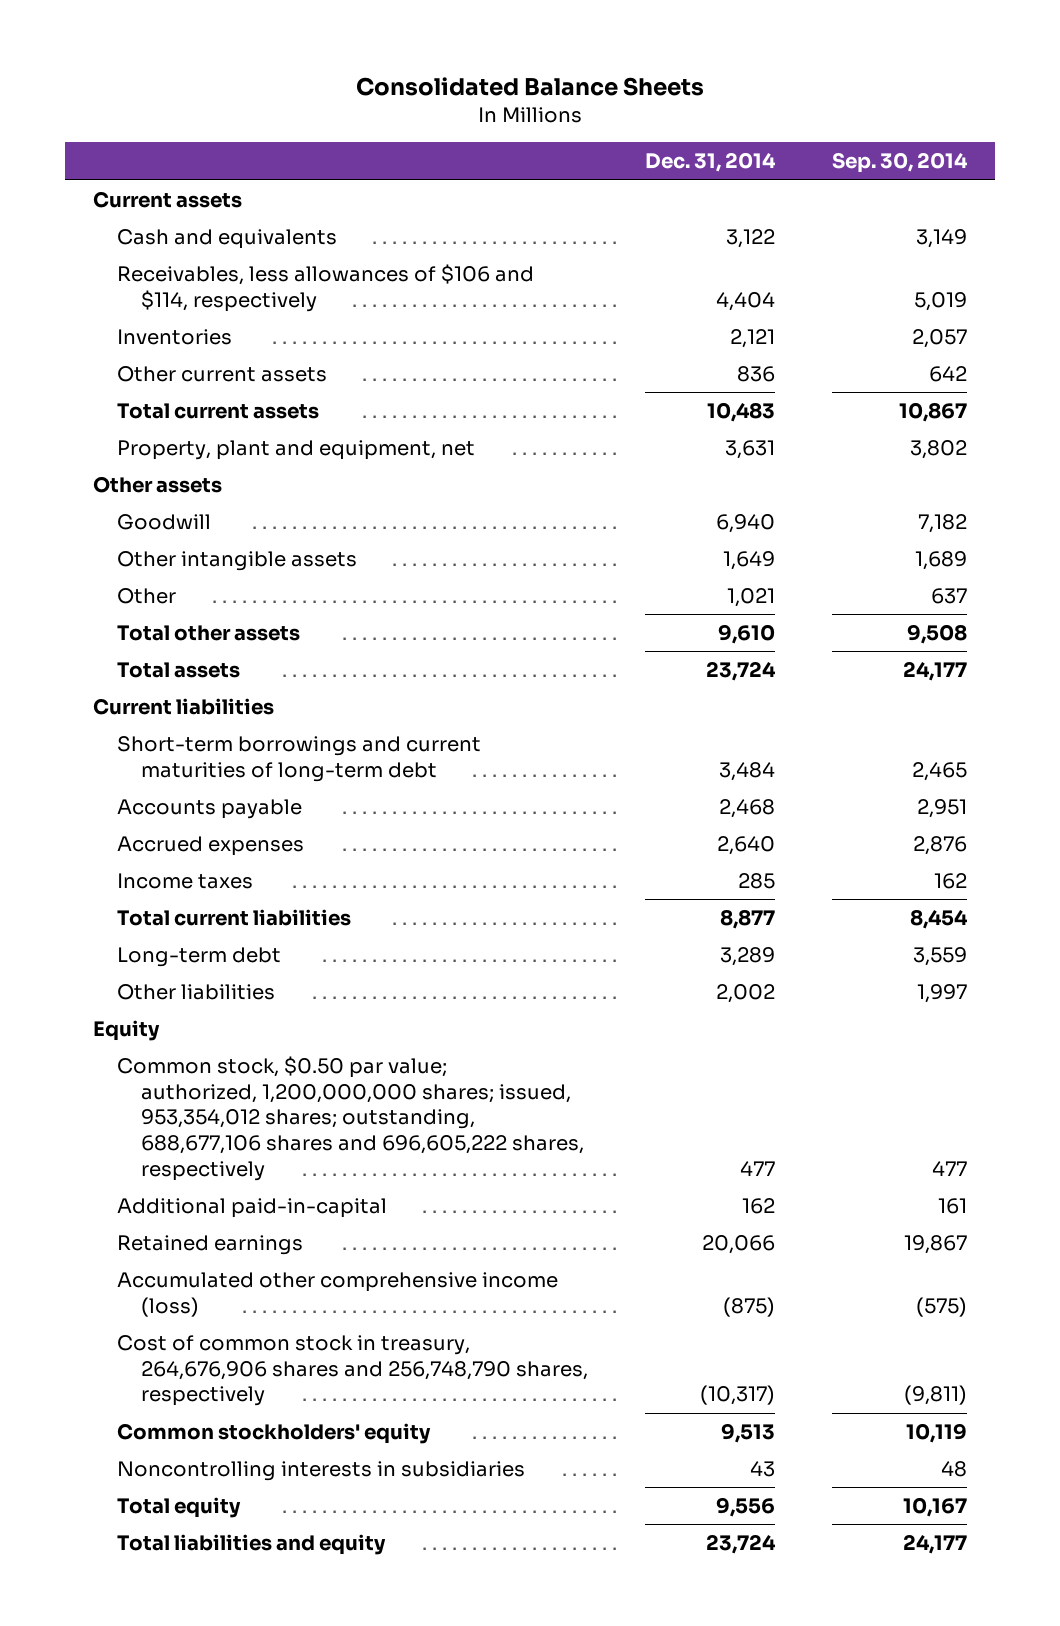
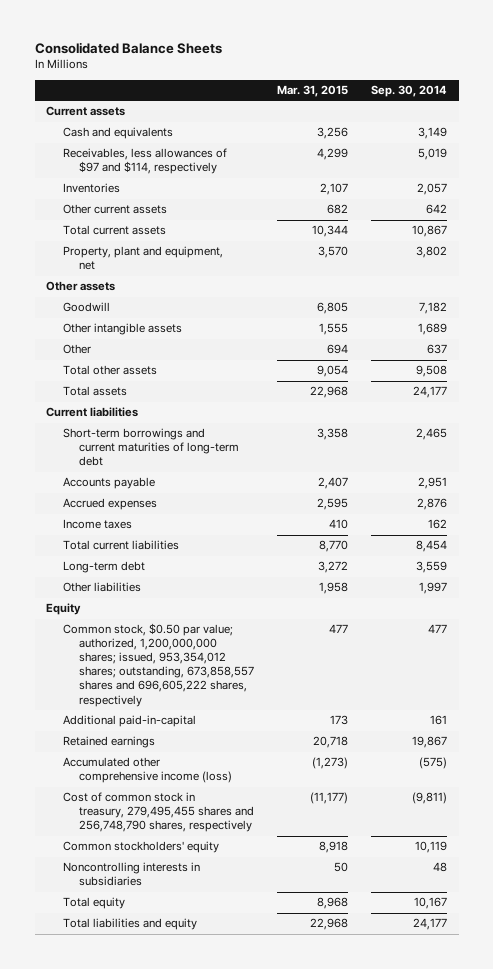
[645,152,777,173] Dec. 31, 2014 -> none
none -> [277,85,349,98] Mar. 31, 2015
[117,263,535,312] Receivables, less allowances of $106 and $114, respectively -> [62,148,227,175] Receivables, less allowances of $97 and $114, respectively
[117,1055,585,1181] Common stock, $0.50 par value; authorized, 1,200,000,000 shares; issued, 953,354,012 shares; outstanding, 688,677,106 shares and 696,605,222 shares, respectively -> [62,623,255,707] Common stock, $0.50 par value; authorized, 1,200,000,000 shares; issued, 953,354,012 shares; outstanding, 673,858,557 shares and 696,605,222 shares, respectively
[117,1334,589,1407] Cost of common stock in treasury, 264,676,906 shares and 256,748,790 shares, respectively -> [62,792,255,833] Cost of common stock in treasury, 279,495,455 shares and 256,748,790 shares, respectively

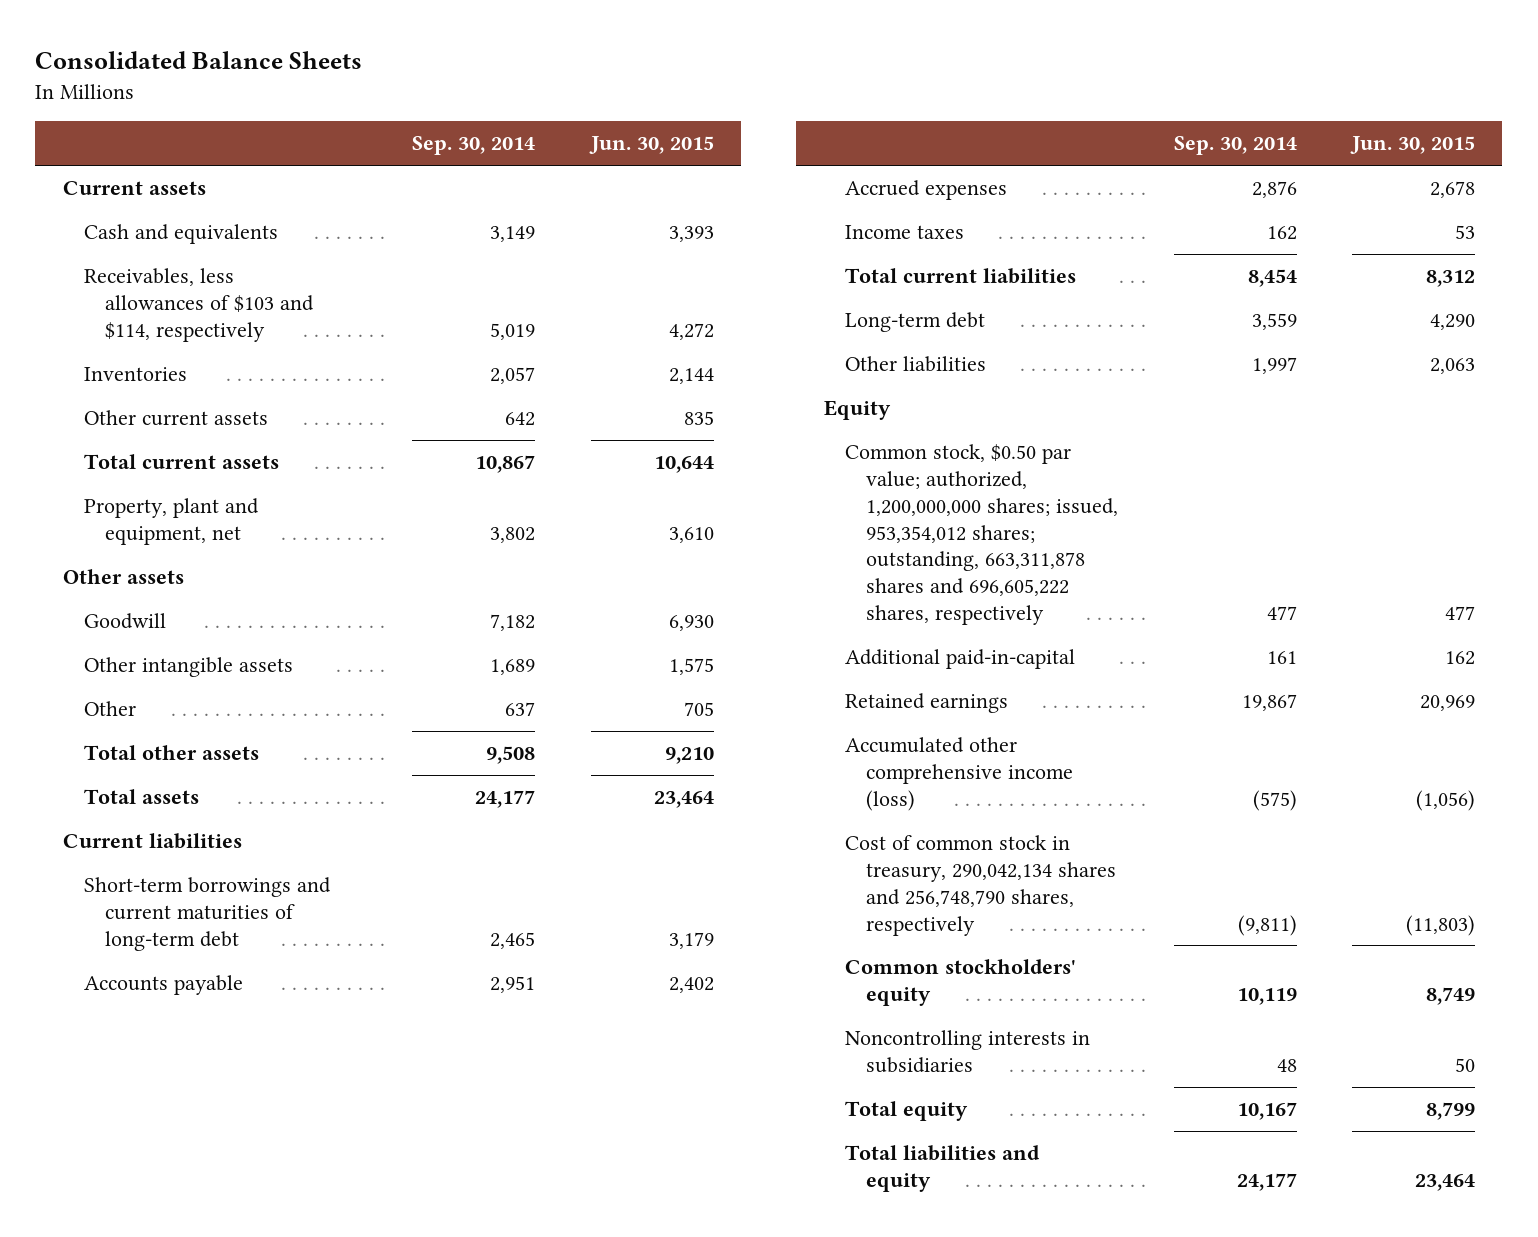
[277,85,349,98] Mar. 31, 2015 -> none
none -> [588,136,714,155] Jun. 30, 2015
[62,148,227,175] Receivables, less allowances of $97 and $114, respectively -> [83,268,315,342] Receivables, less allowances of $103 and $114, respectively
[62,623,255,707] Common stock, $0.50 par value; authorized, 1,200,000,000 shares; issued, 953,354,012 shares; outstanding, 673,858,557 shares and 696,605,222 shares, respectively -> [845,444,1119,626] Common stock, $0.50 par value; authorized, 1,200,000,000 shares; issued, 953,354,012 shares; outstanding, 663,311,878 shares and 696,605,222 shares, respectively
[62,792,255,833] Cost of common stock in treasury, 279,495,455 shares and 256,748,790 shares, respectively -> [845,835,1117,936] Cost of common stock in treasury, 290,042,134 shares and 256,748,790 shares, respectively

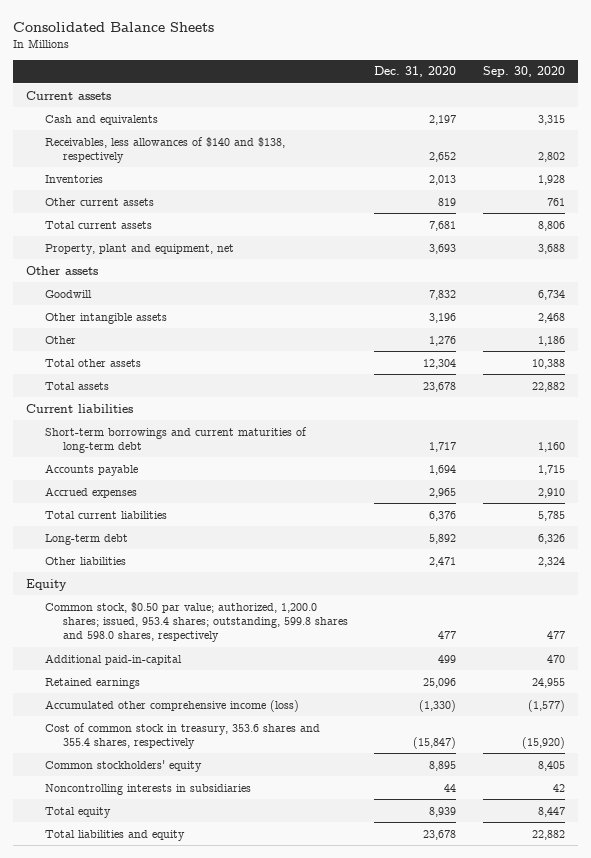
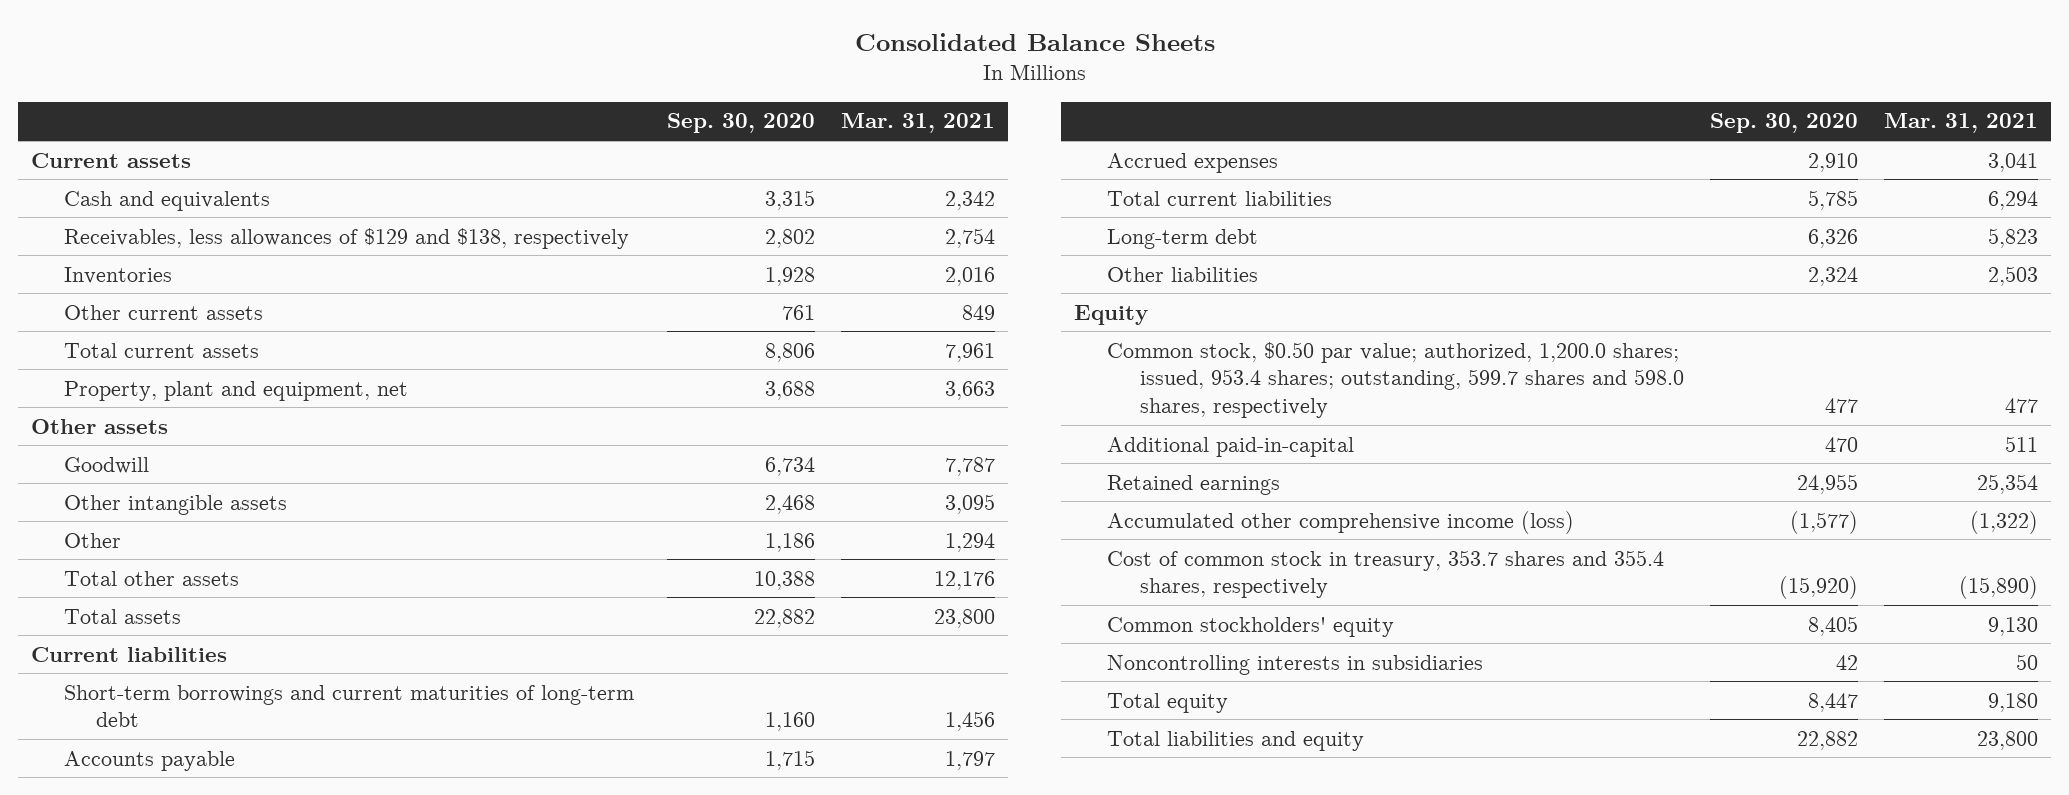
[374,66,457,78] Dec. 31, 2020 -> none
none -> [840,113,995,134] Mar. 31, 2021
[44,136,285,163] Receivables, less allowances of $140 and $138, respectively -> [63,227,629,249] Receivables, less allowances of $129 and $138, respectively
[44,601,349,643] Common stock, $0.50 par value; authorized, 1,200.0 shares; issued, 953.4 shares; outstanding, 599.8 shares and 598.0 shares, respectively -> [1106,341,1684,418] Common stock, $0.50 par value; authorized, 1,200.0 shares; issued, 953.4 shares; outstanding, 599.7 shares and 598.0 shares, respectively
[44,722,320,749] Cost of common stock in treasury, 353.6 shares and 355.4 shares, respectively -> [1106,549,1664,599] Cost of common stock in treasury, 353.7 shares and 355.4 shares, respectively

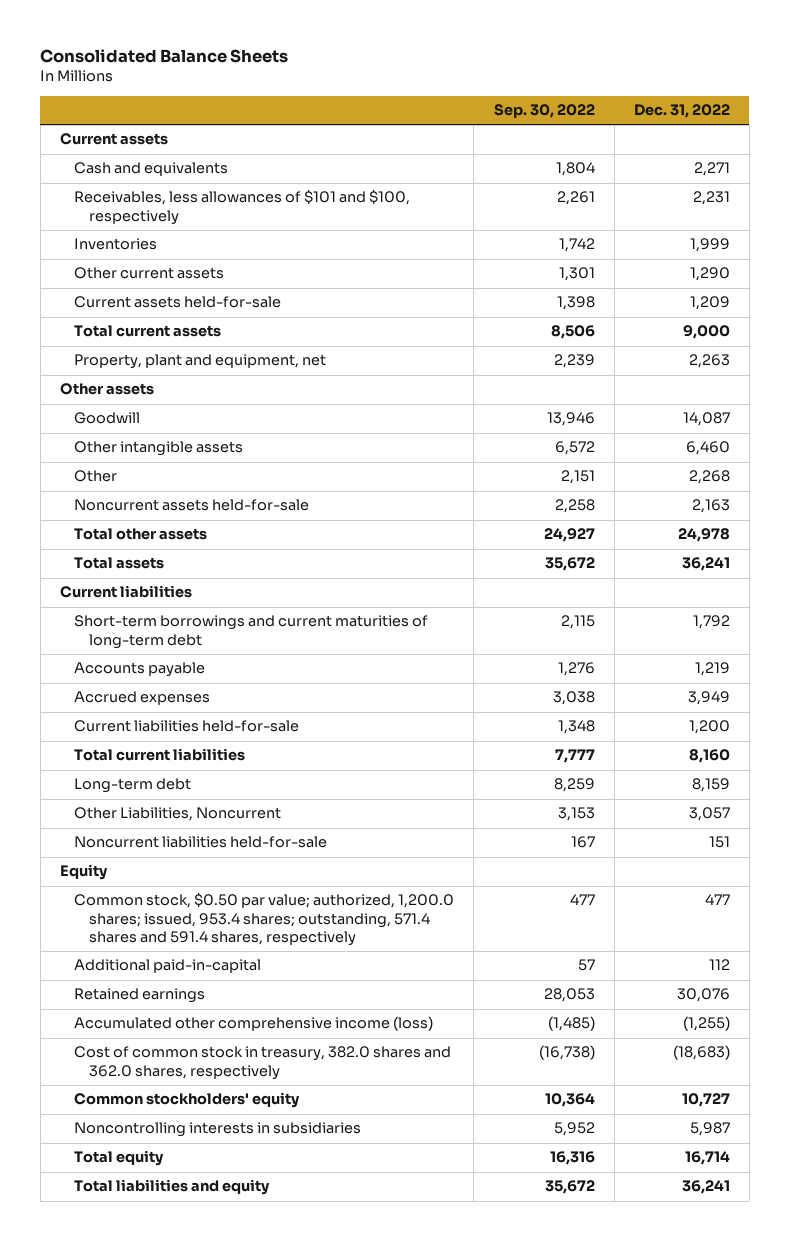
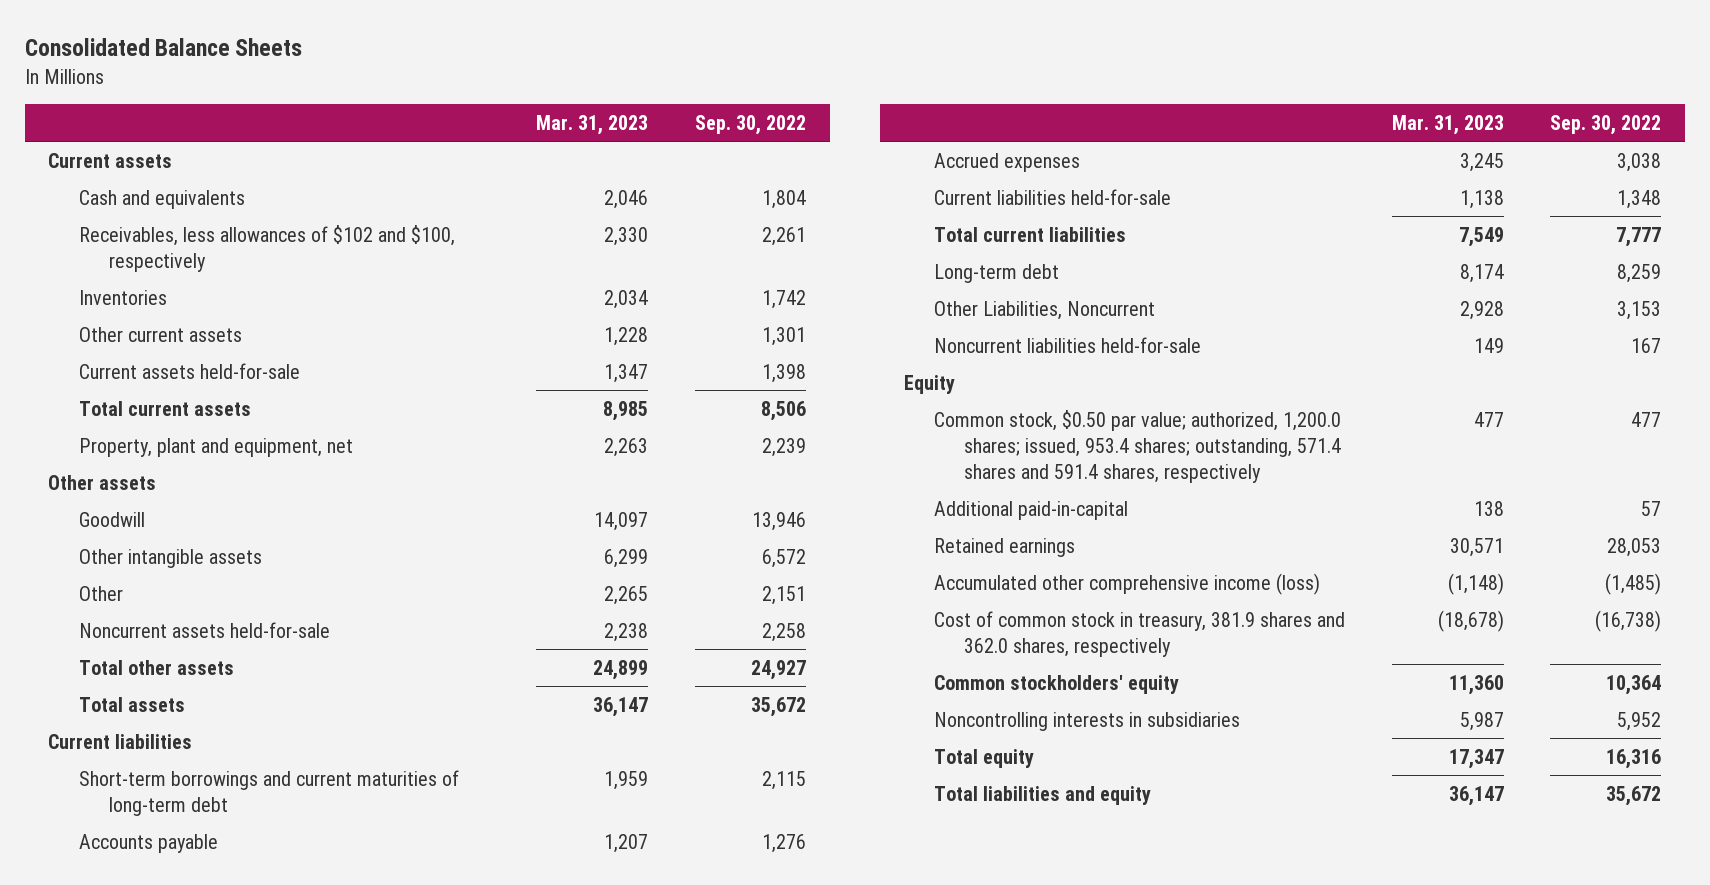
[633,104,730,119] Dec. 31, 2022 -> none
none -> [536,114,649,135] Mar. 31, 2023
[74,190,411,225] Receivables, less allowances of $101 and $100, respectively -> [78,224,455,272] Receivables, less allowances of $102 and $100, respectively
[74,1046,452,1080] Cost of common stock in treasury, 382.0 shares and 362.0 shares, respectively -> [933,610,1345,657] Cost of common stock in treasury, 381.9 shares and 362.0 shares, respectively

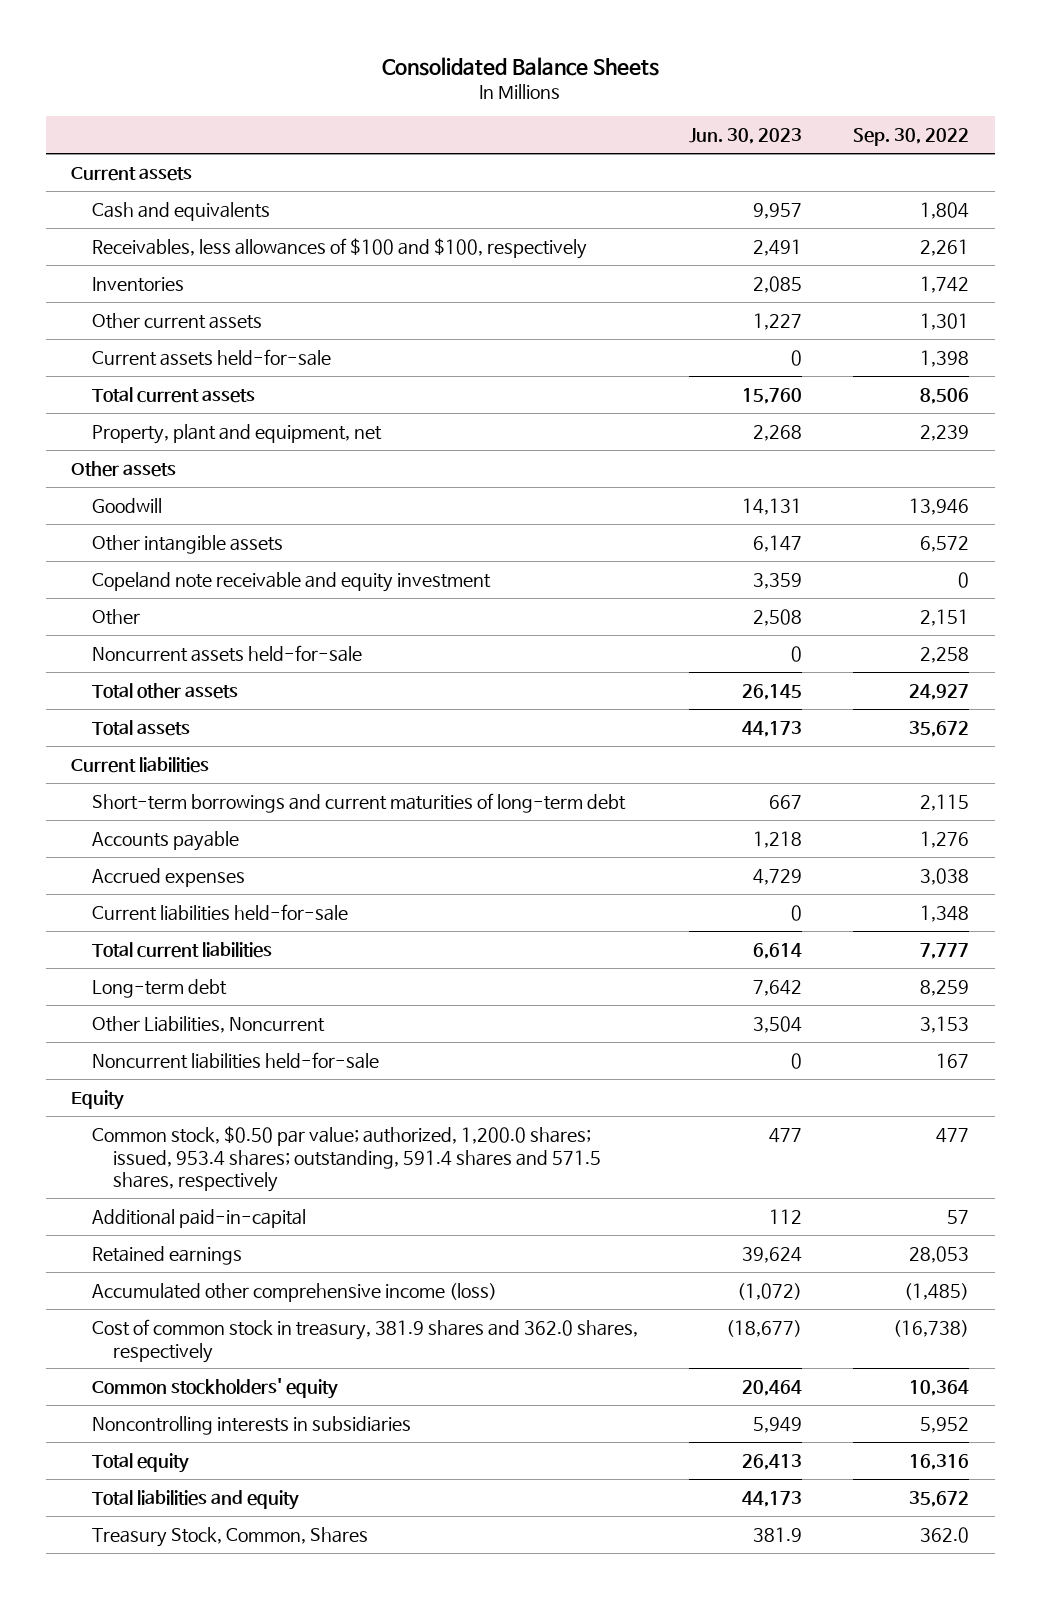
[536,114,649,135] Mar. 31, 2023 -> none
none -> [689,128,803,145] Jun. 30, 2023
[78,224,455,272] Receivables, less allowances of $102 and $100, respectively -> [92,237,588,259] Receivables, less allowances of $100 and $100, respectively
none -> [92,571,492,592] Copeland note receivable and equity investment
[933,409,1341,483] Common stock, $0.50 par value; authorized, 1,200.0 shares; issued, 953.4 shares; outstanding, 571.4 shares and 591.4 shares, respectively -> [92,1125,601,1193] Common stock, $0.50 par value; authorized, 1,200.0 shares; issued, 953.4 shares; outstanding, 591.4 shares and 571.5 shares, respectively
none -> [92,1526,369,1547] Treasury Stock, Common, Shares

